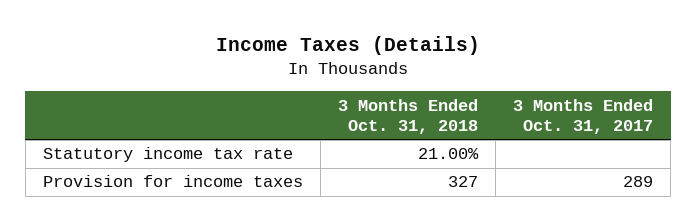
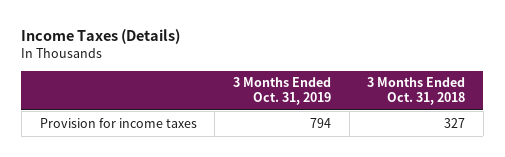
[513,98,654,135] 3 Months Ended Oct. 31, 2017 -> none
none -> [232,77,331,106] 3 Months Ended Oct. 31, 2019
[42,147,293,163] Statutory income tax rate -> none

